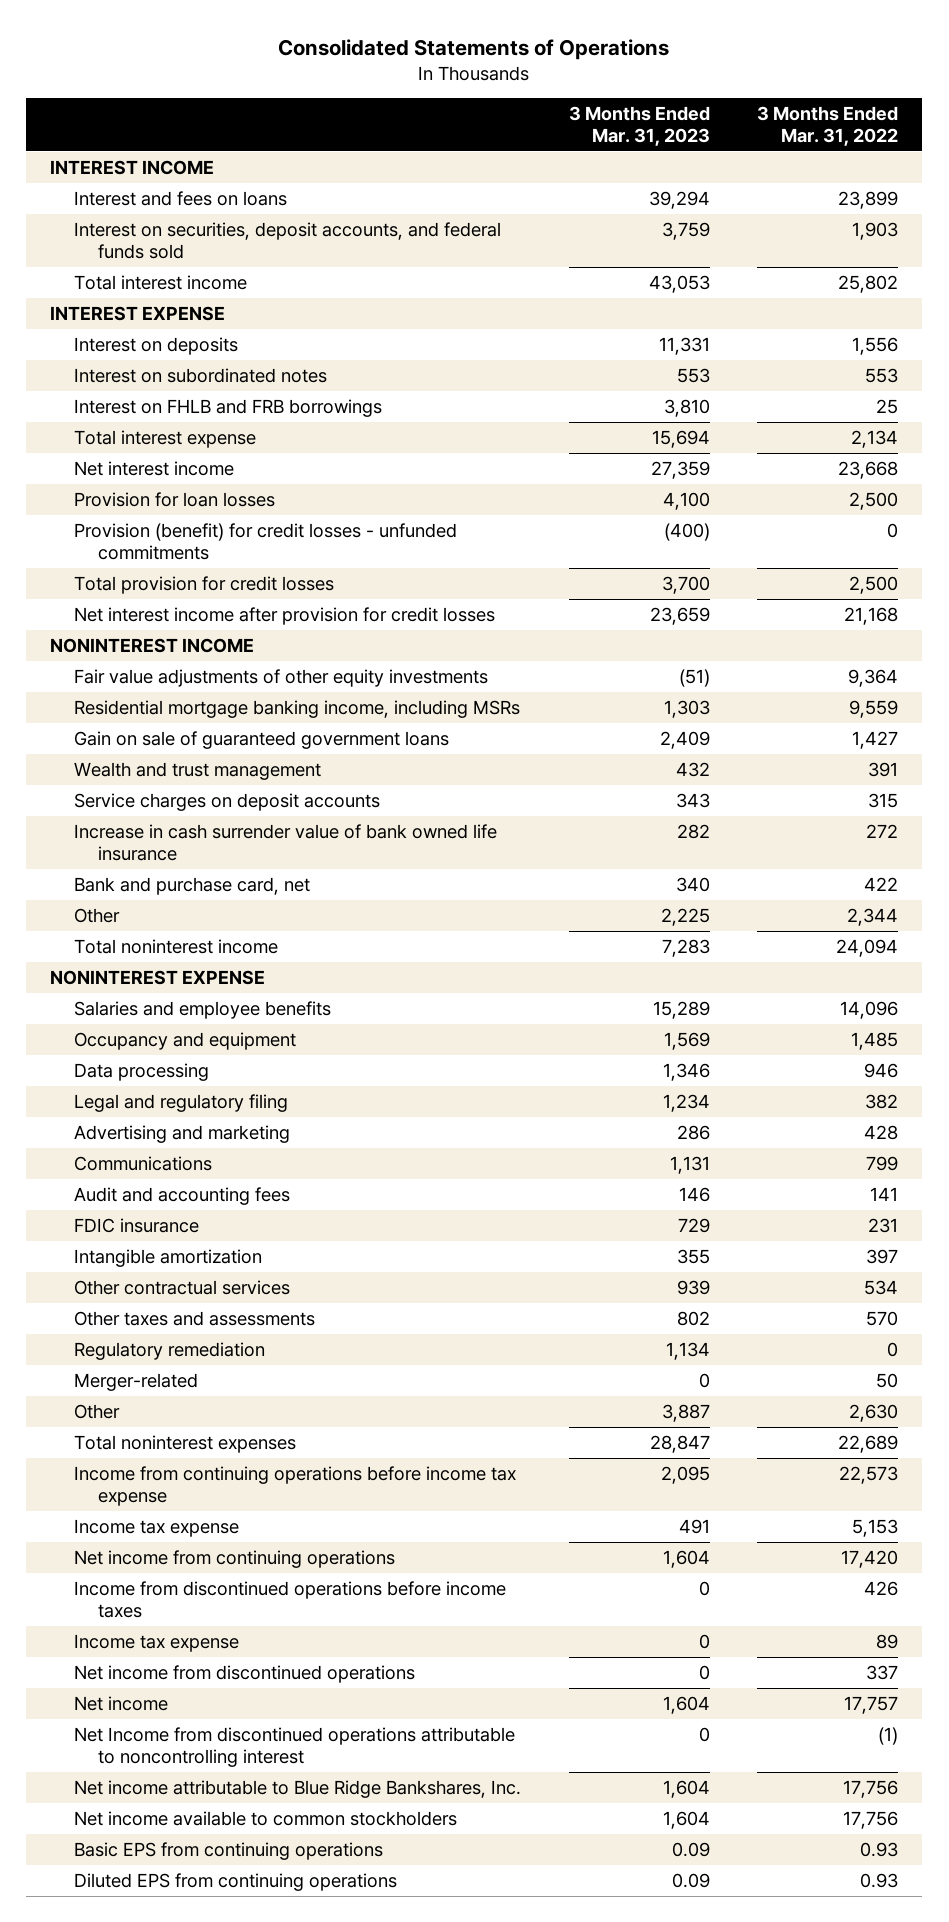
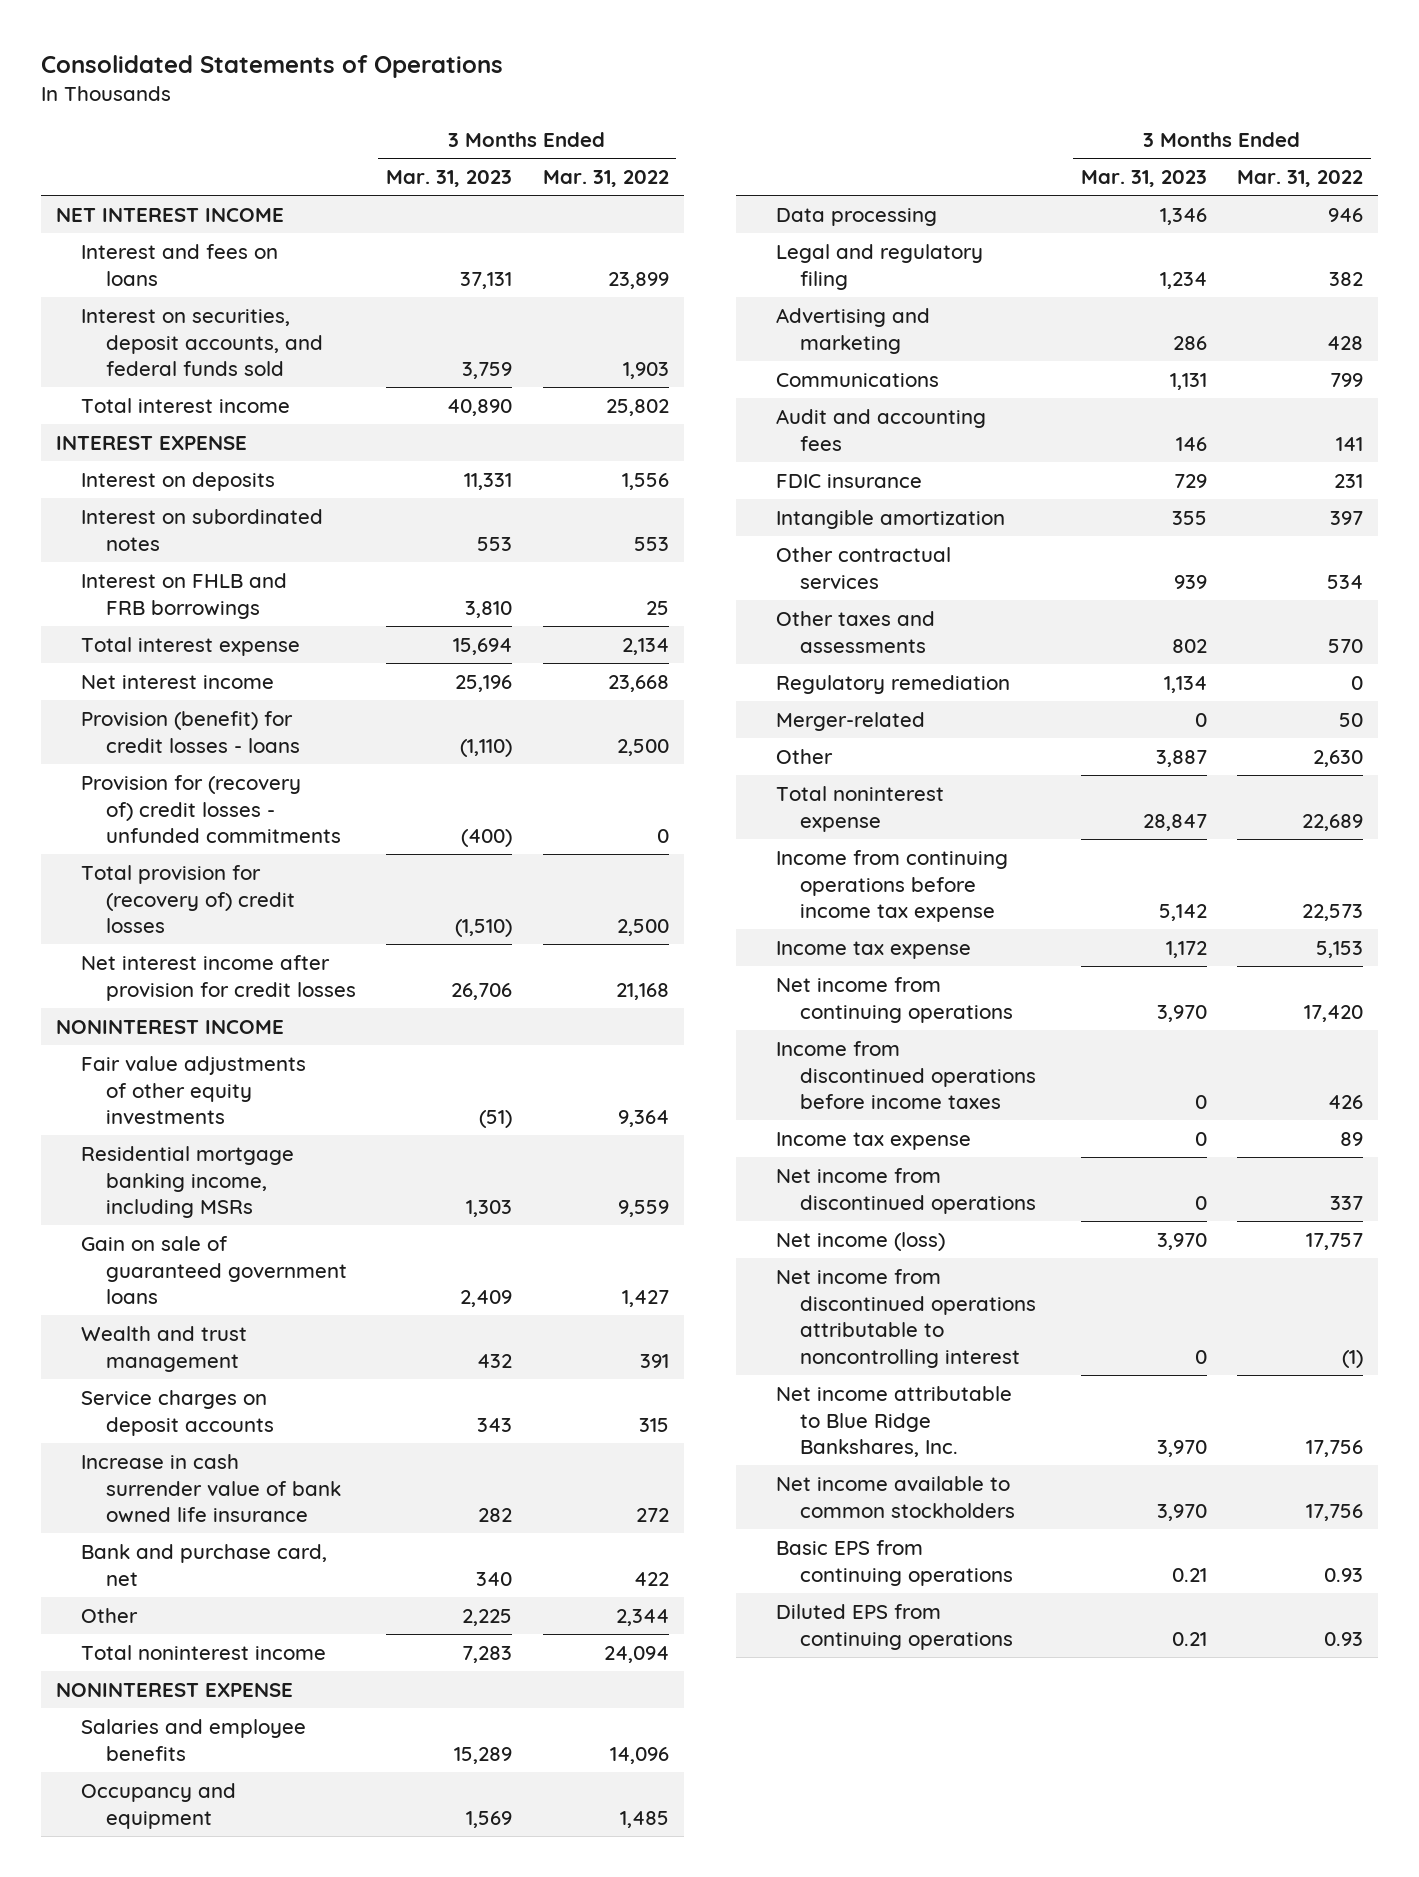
[50,160,215,176] INTEREST INCOME -> [56,207,285,222] NET INTEREST INCOME
[648,191,710,210] 39,294 -> [460,271,513,289] 37,131
[648,275,710,294] 43,053 -> [447,398,513,416] 40,890
[650,461,710,480] 27,359 -> [455,674,513,692] 25,196
[73,492,275,508] Provision for loan losses -> [80,710,300,753] Provision (benefit) for credit losses - loans
[662,492,710,511] 4,100 -> [460,738,513,757] (1,110)
[73,523,457,560] Provision (benefit) for credit losses - unfunded commitments -> [80,774,341,844] Provision for (recovery of) credit losses - unfunded commitments
[73,576,334,595] Total provision for credit losses -> [80,864,295,934] Total provision for (recovery of) credit losses
[661,576,710,595] 3,700 -> [455,919,513,938] (1,510)
[649,607,710,626] 23,659 -> [451,982,513,1000] 26,706
[73,1435,296,1454] Total noninterest expenses -> [775,785,944,832] Total noninterest expense
[660,1466,710,1485] 2,095 -> [1158,904,1207,922] 5,142
[678,1519,710,1535] 491 -> [1165,940,1207,958] 1,172
[662,1550,710,1569] 1,604 -> [1156,1004,1207,1022] 3,970
[73,1696,168,1712] Net income -> [775,1231,945,1251] Net income (loss)
[662,1696,710,1715] 1,604 -> [1156,1232,1207,1250] 3,970
[73,1727,515,1767] Net Income from discontinued operations attributable to noncontrolling interest -> [775,1268,1037,1369] Net income from discontinued operations attributable to noncontrolling interest
[662,1780,710,1799] 1,604 -> [1156,1440,1207,1458] 3,970
[662,1811,710,1830] 1,604 -> [1156,1503,1207,1521] 3,970
[671,1842,710,1858] 0.09 -> [1171,1567,1207,1582] 0.21
[671,1873,710,1889] 0.09 -> [1171,1631,1207,1646] 0.21

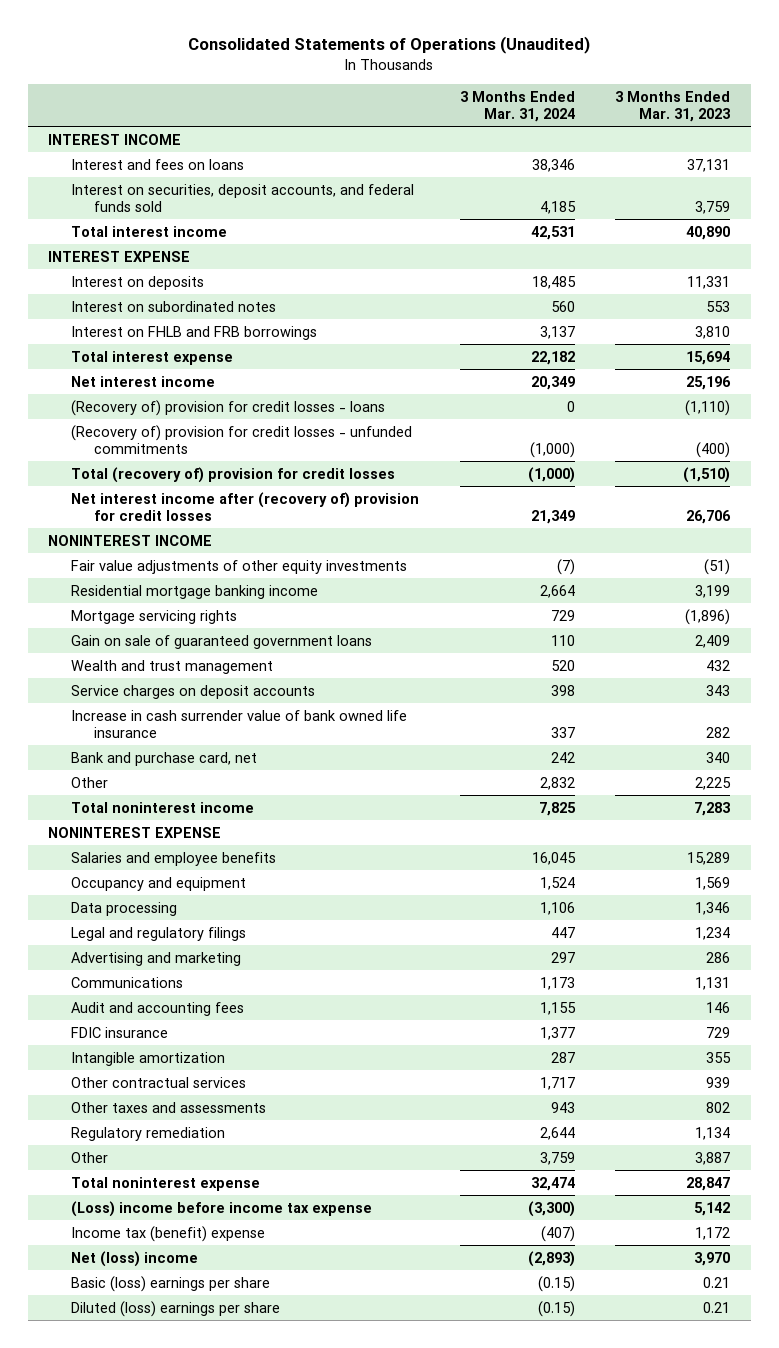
[40,54,503,78] Consolidated Statements of Operations -> [188,36,591,55] Consolidated Statements of Operations (Unaudited)
[542,170,669,188] Mar. 31, 2022 -> none
none -> [459,90,575,122] 3 Months Ended Mar. 31, 2024
[56,207,285,222] NET INTEREST INCOME -> [48,133,182,145] INTEREST INCOME
[80,710,300,753] Provision (benefit) for credit losses - loans -> [71,399,386,416] (Recovery of) provision for credit losses - loans
[80,774,341,844] Provision for (recovery of) credit losses - unfunded commitments -> [71,424,413,454] (Recovery of) provision for credit losses - unfunded commitments
[80,864,295,934] Total provision for (recovery of) credit losses -> [71,466,396,483] Total (recovery of) provision for credit losses
[80,954,356,1001] Net interest income after provision for credit losses -> [71,491,420,521] Net interest income after (recovery of) provision for credit losses
[80,1145,294,1219] Residential mortgage banking income, including MSRs -> [71,584,319,599] Residential mortgage banking income
[466,1200,513,1218] 1,303 -> [695,584,731,598] 3,199
none -> [71,609,238,624] Mortgage servicing rights
[775,243,983,290] Legal and regulatory filing -> [71,926,247,941] Legal and regulatory filings
[775,711,925,731] Merger-related -> none
[775,940,971,959] Income tax expense -> none
[775,976,1014,1023] Net income from continuing operations -> none
[775,1040,1037,1110] Income from discontinued operations before income taxes -> none
[775,1167,1037,1214] Net income from discontinued operations -> none
[775,1268,1037,1369] Net income from discontinued operations attributable to noncontrolling interest -> none
[775,1385,1012,1458] Net income attributable to Blue Ridge Bankshares, Inc. -> none
[775,1475,1016,1518] Net income available to common stockholders -> none
[775,849,1008,923] Income from continuing operations before income tax expense -> [71,1200,373,1217] (Loss) income before income tax expense
[775,1131,971,1150] Income tax expense -> [71,1225,266,1242] Income tax (benefit) expense
[1194,1131,1207,1146] 0 -> [695,1226,731,1240] 1,172
[775,1231,945,1251] Net income (loss) -> [71,1250,199,1267] Net (loss) income
[775,1539,1014,1586] Basic EPS from continuing operations -> [71,1275,271,1292] Basic (loss) earnings per share
[775,1603,1014,1650] Diluted EPS from continuing operations -> [71,1300,281,1317] Diluted (loss) earnings per share

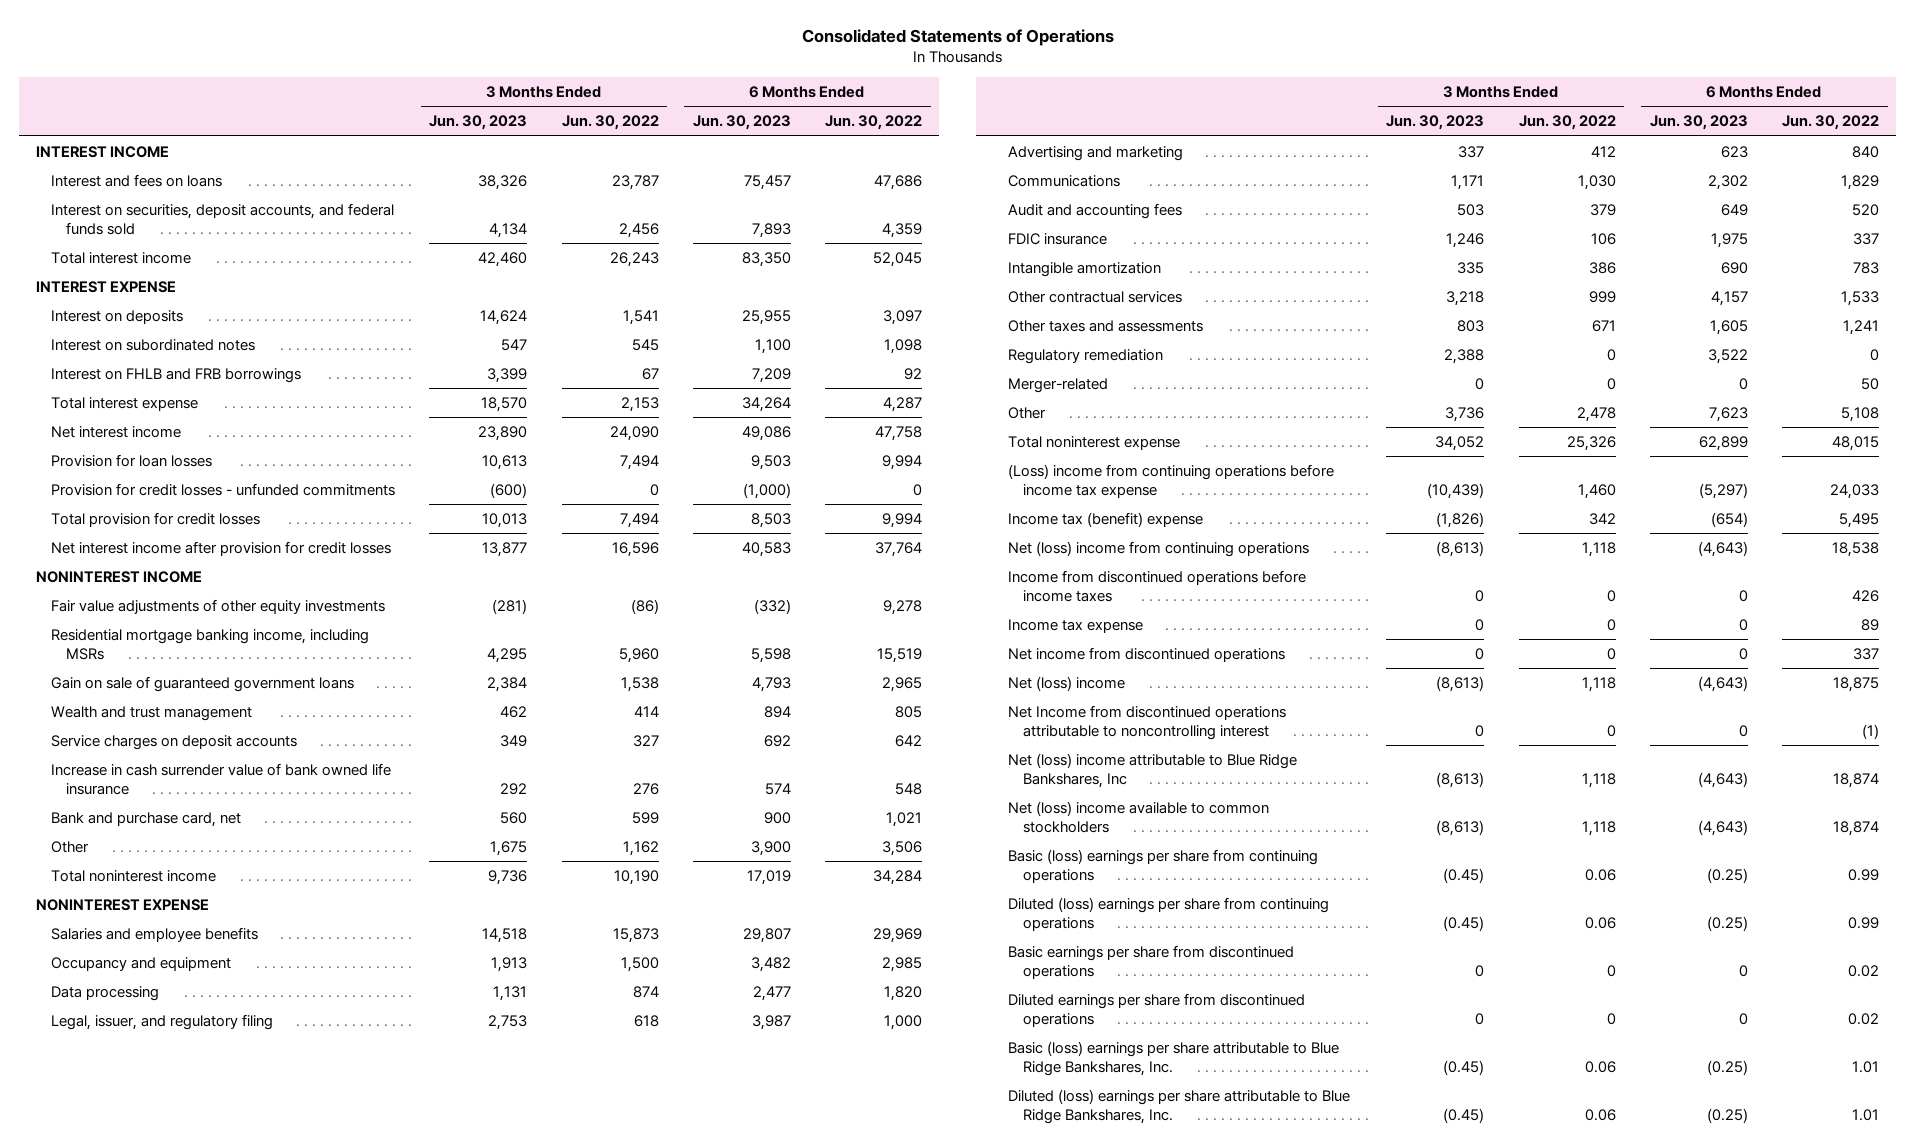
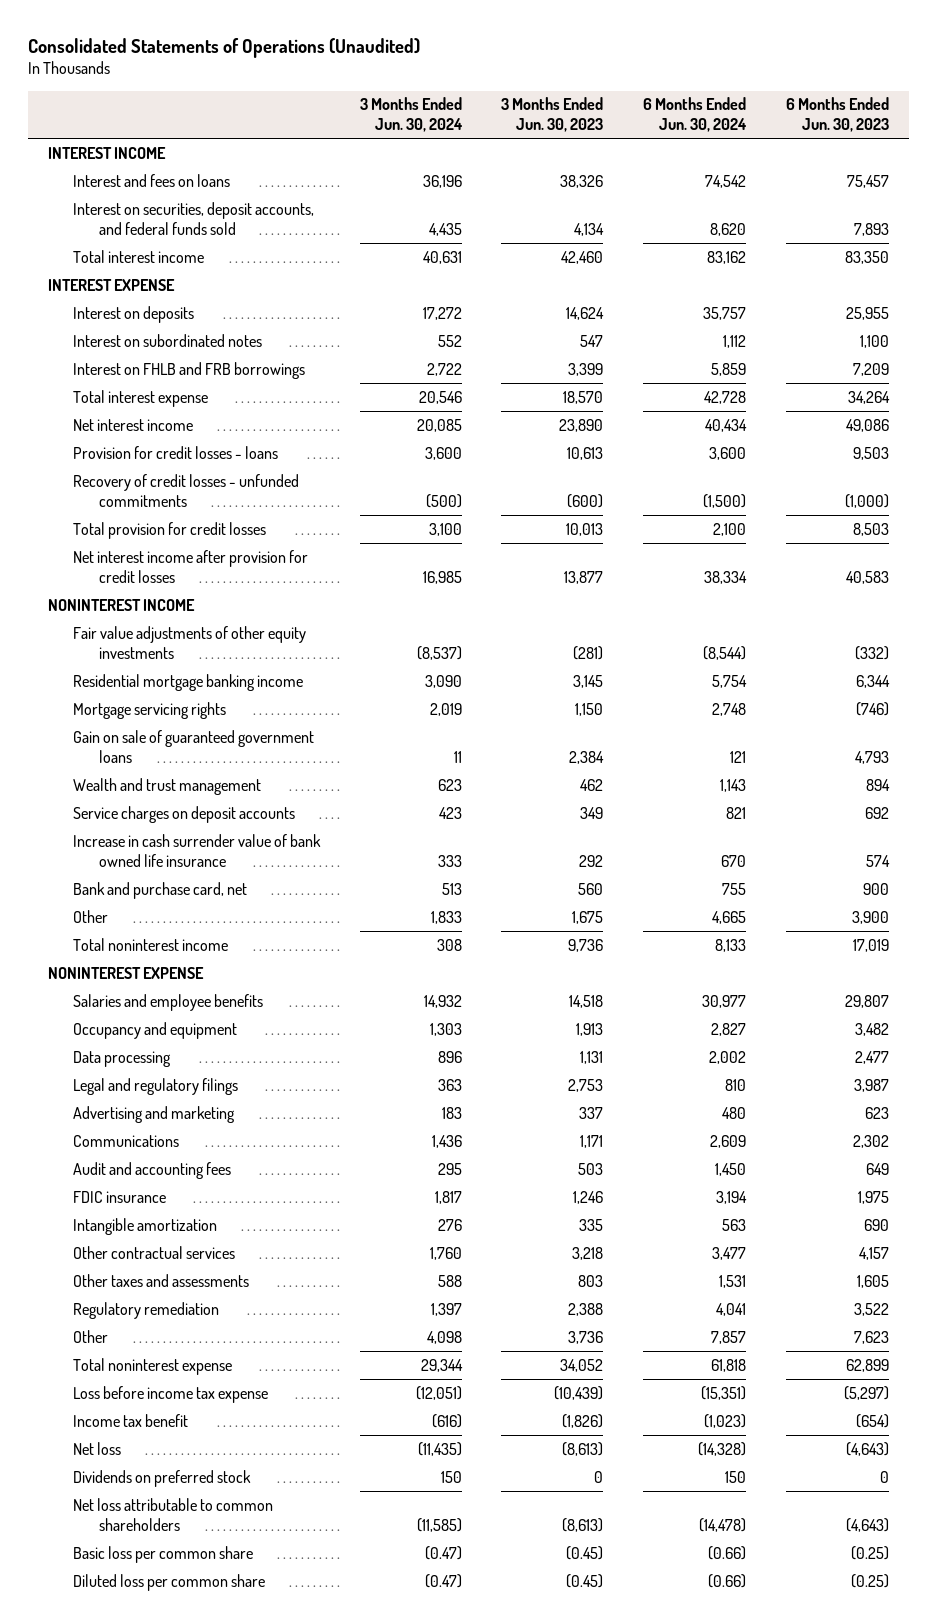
[801,29,1114,47] Consolidated Statements of Operations -> [27,37,420,58] Consolidated Statements of Operations (Unaudited)
[561,115,659,131] Jun. 30, 2022 -> none
[824,115,922,131] Jun. 30, 2022 -> none
none -> [359,97,463,133] 3 Months Ended Jun. 30, 2024
none -> [643,97,748,133] 6 Months Ended Jun. 30, 2024
[51,453,213,467] Provision for loan losses -> [73,445,279,459] Provision for credit losses - loans
[51,482,396,496] Provision for credit losses - unfunded commitments -> [73,473,300,507] Recovery of credit losses - unfunded commitments
[51,628,370,660] Residential mortgage banking income, including MSRs -> [73,673,304,691] Residential mortgage banking income
[487,647,528,663] 4,295 -> [573,674,604,688] 3,145
[750,647,791,663] 5,598 -> [855,674,890,688] 6,344
none -> [73,701,227,719] Mortgage servicing rights
[51,1013,274,1030] Legal, issuer, and regulatory filing -> [73,1077,239,1095] Legal and regulatory filings
[1008,377,1109,393] Merger-related -> none
[1008,511,1204,527] Income tax (benefit) expense -> none
[1008,540,1310,557] Net (loss) income from continuing operations -> none
[1008,569,1307,602] Income from discontinued operations before income taxes -> none
[1008,646,1286,662] Net income from discontinued operations -> none
[1008,704,1287,740] Net Income from discontinued operations attributable to noncontrolling interest -> none
[1008,752,1298,788] Net (loss) income attributable to Blue Ridge Bankshares, Inc -> none
[1008,944,1295,979] Basic earnings per share from discontinued operations -> none
[1008,992,1306,1027] Diluted earnings per share from discontinued operations -> none
[1008,1040,1340,1076] Basic (loss) earnings per share attributable to Blue Ridge Bankshares, Inc. -> none
[1008,1088,1351,1124] Diluted (loss) earnings per share attributable to Blue Ridge Bankshares, Inc. -> none
[1008,463,1335,498] (Loss) income from continuing operations before income tax expense -> [73,1385,269,1403] Loss before income tax expense
[1008,618,1144,633] Income tax expense -> [73,1413,189,1427] Income tax benefit
[1475,618,1485,631] 0 -> [562,1413,604,1428] (1,826)
[1738,618,1748,631] 0 -> [855,1413,889,1428] (654)
[1008,675,1126,691] Net (loss) income -> [73,1441,122,1455] Net loss
none -> [73,1469,252,1487] Dividends on preferred stock
[1008,800,1270,833] Net (loss) income available to common stockholders -> [73,1497,274,1531] Net loss attributable to common shareholders
[1008,848,1319,883] Basic (loss) earnings per share from continuing operations -> [73,1545,254,1563] Basic loss per common share
[1008,896,1330,931] Diluted (loss) earnings per share from continuing operations -> [73,1573,266,1591] Diluted loss per common share

